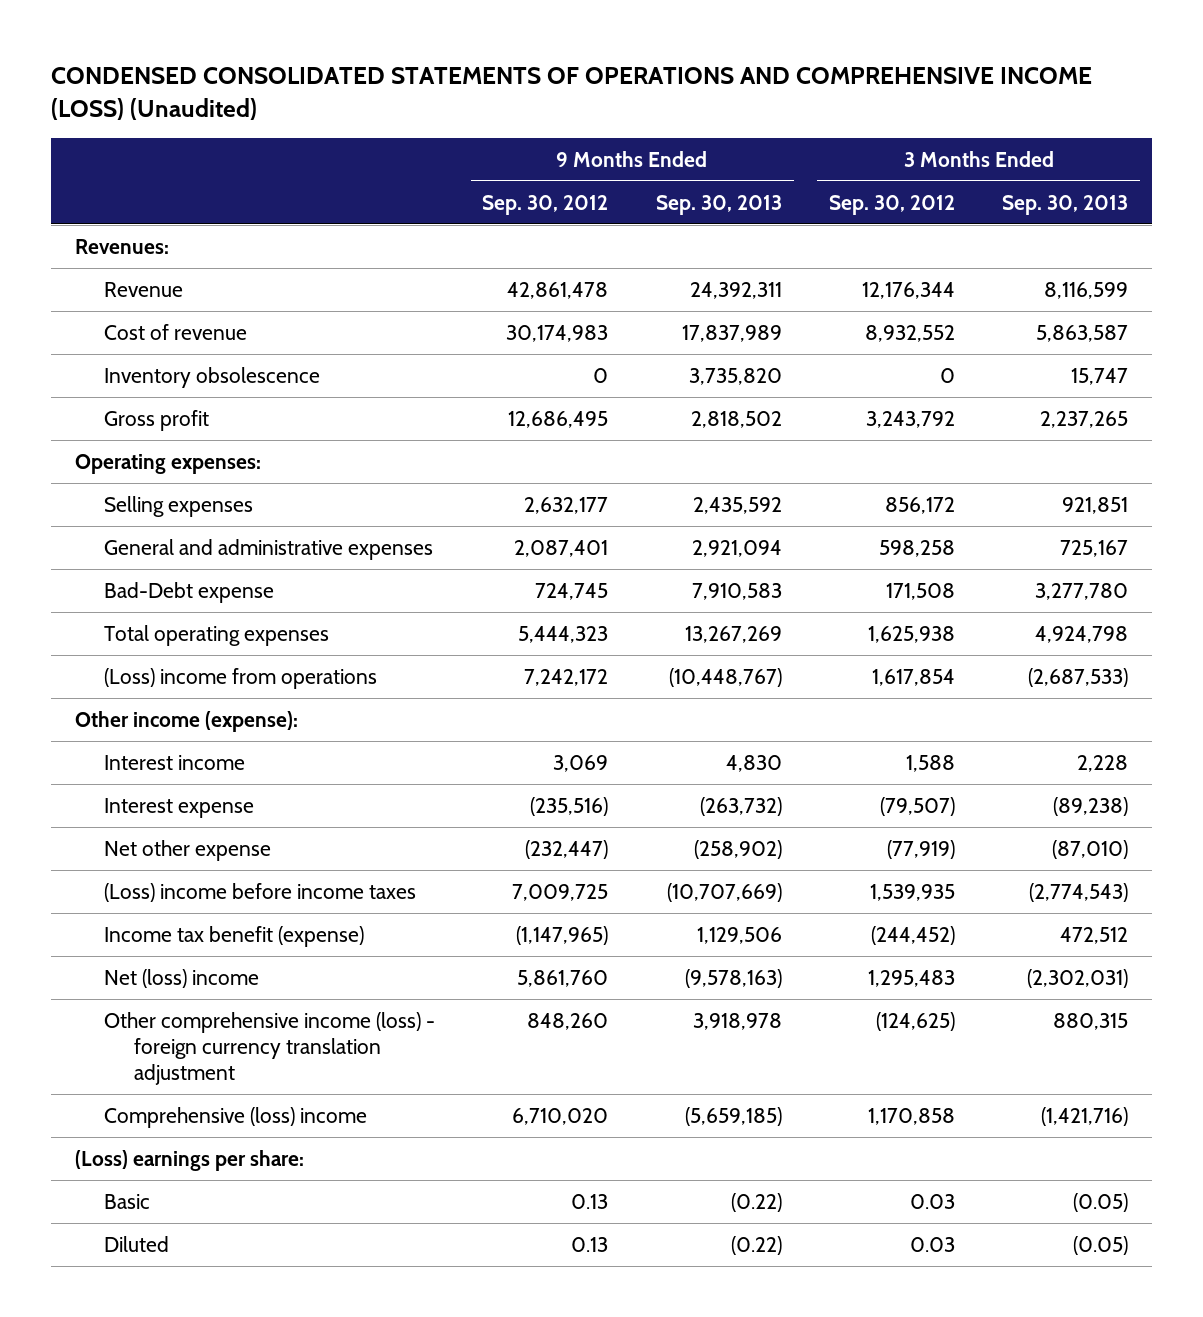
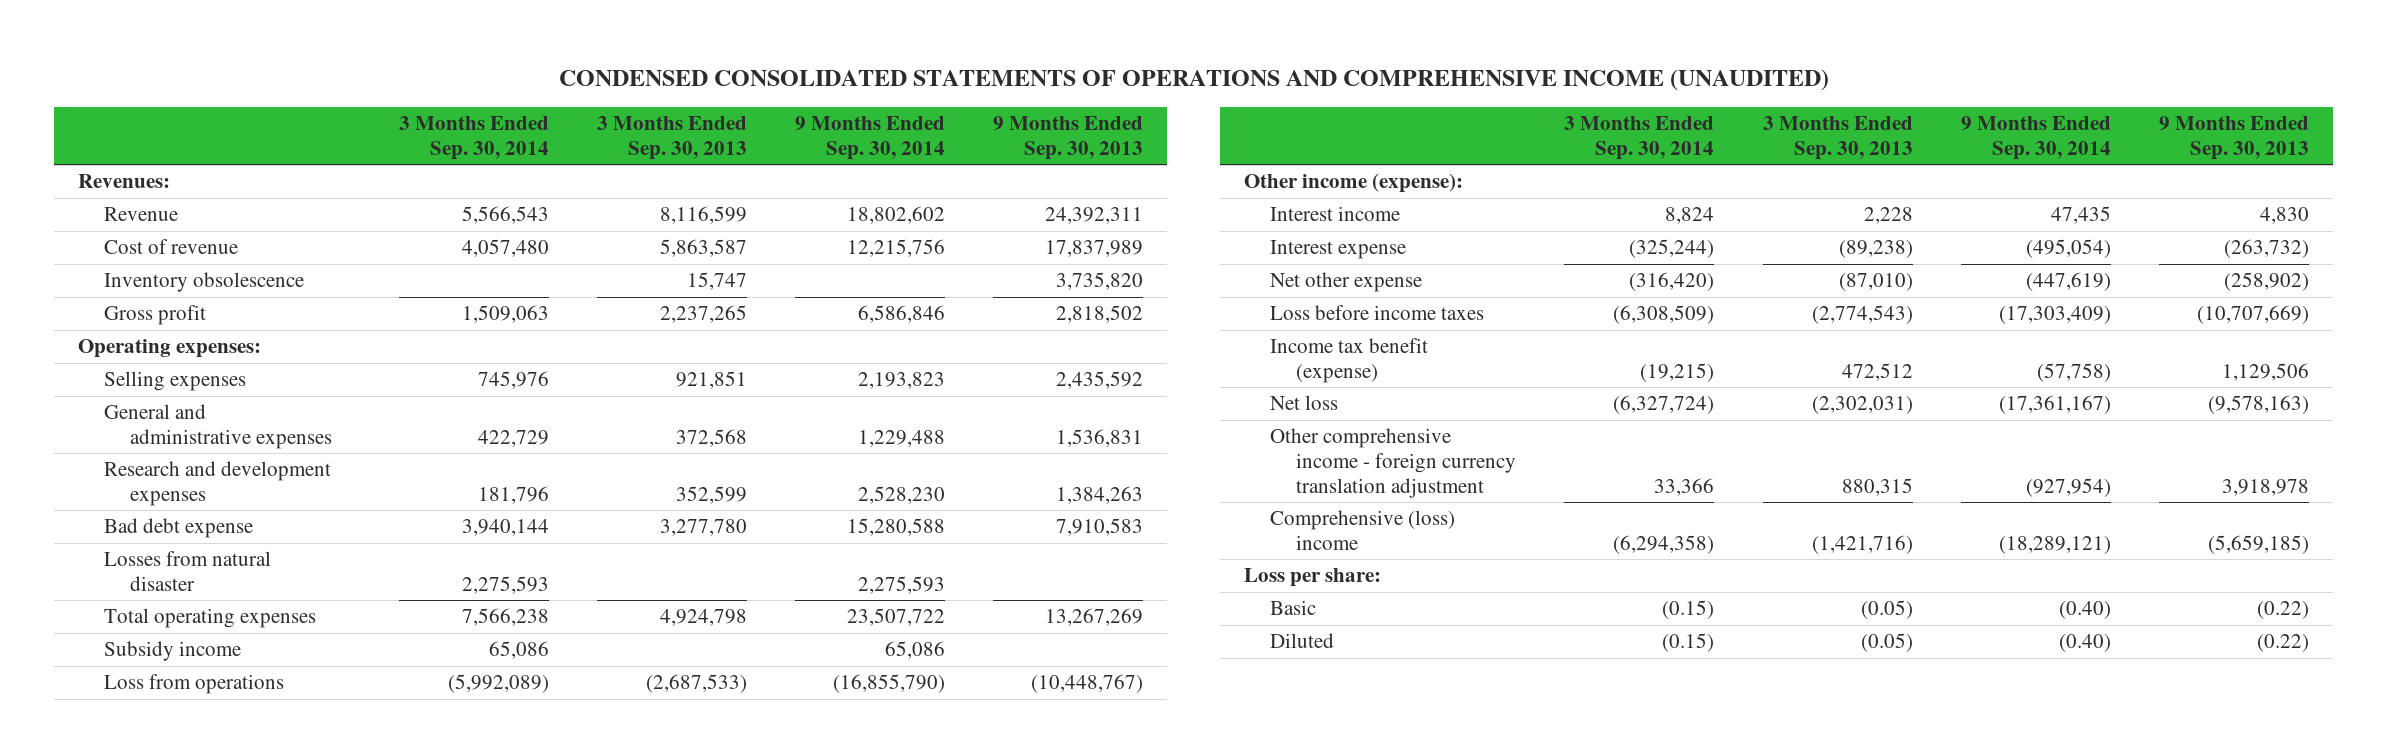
[51,67,1093,120] CONDENSED CONSOLIDATED STATEMENTS OF OPERATIONS AND COMPREHENSIVE INCOME (LOSS) (Unaudited) -> [558,69,1829,92] CONDENSED CONSOLIDATED STATEMENTS OF OPERATIONS AND COMPREHENSIVE INCOME (UNAUDITED)
[482,194,609,215] Sep. 30, 2012 -> none
[828,194,955,215] Sep. 30, 2012 -> none
none -> [398,116,549,161] 3 Months Ended Sep. 30, 2014
none -> [795,116,946,161] 9 Months Ended Sep. 30, 2014
[691,539,782,557] 2,921,094 -> [1056,428,1144,447] 1,536,831
[1060,539,1129,557] 725,167 -> [675,428,747,447] 372,568
none -> [104,461,332,506] Research and development expenses
[104,581,275,603] Bad-Debt expense -> [104,518,254,539] Bad debt expense
none -> [104,551,272,591] Losses from natural disaster
none -> [104,641,242,662] Subsidy income
[104,667,378,689] (Loss) income from operations -> [104,674,285,695] Loss from operations
[104,882,417,902] (Loss) income before income taxes -> [1270,305,1485,321] Loss before income taxes
[104,968,260,988] Net (loss) income -> [1270,395,1339,411] Net loss
[104,1011,436,1086] Other comprehensive income (loss) - foreign currency translation adjustment -> [1270,428,1517,498] Other comprehensive income - foreign currency translation adjustment
[74,1149,304,1171] (Loss) earnings per share: -> [1243,568,1381,588] Loss per share:

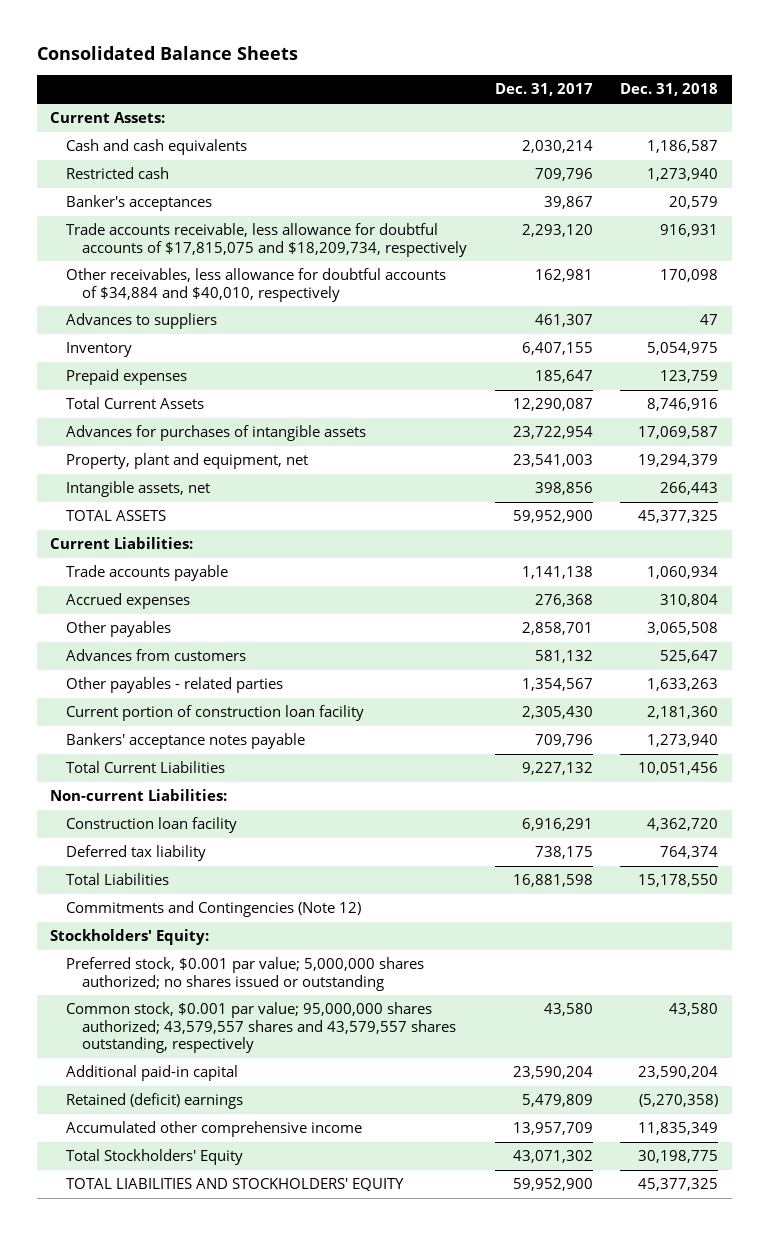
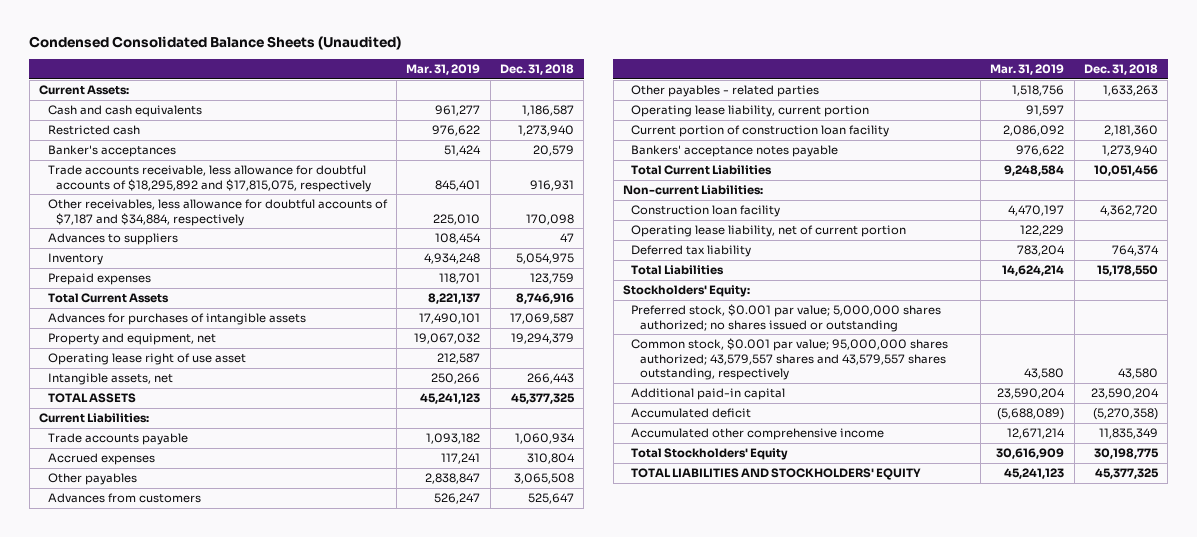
[36,45,298,60] Consolidated Balance Sheets -> [29,36,402,51] Condensed Consolidated Balance Sheets (Unaudited)
[494,83,593,97] Dec. 31, 2017 -> none
none -> [406,64,481,76] Mar. 31, 2019
[66,223,468,257] Trade accounts receivable, less allowance for doubtful accounts of $17,815,075 and $18,209,734, respectively -> [47,165,372,192] Trade accounts receivable, less allowance for doubtful accounts of $18,295,892 and $17,815,075, respectively
[66,268,447,302] Other receivables, less allowance for doubtful accounts of $34,884 and $40,010, respectively -> [47,199,388,226] Other receivables, less allowance for doubtful accounts of $7,187 and $34,884, respectively
[66,453,309,470] Property, plant and equipment, net -> [47,333,216,346] Property and equipment, net
none -> [47,353,246,366] Operating lease right of use asset
none -> [631,105,870,118] Operating lease liability, current portion
none -> [631,225,907,238] Operating lease liability, net of current portion
[66,901,362,918] Commitments and Contingencies (Note 12) -> none
[66,1093,244,1110] Retained (deficit) earnings -> [631,408,752,419] Accumulated deficit

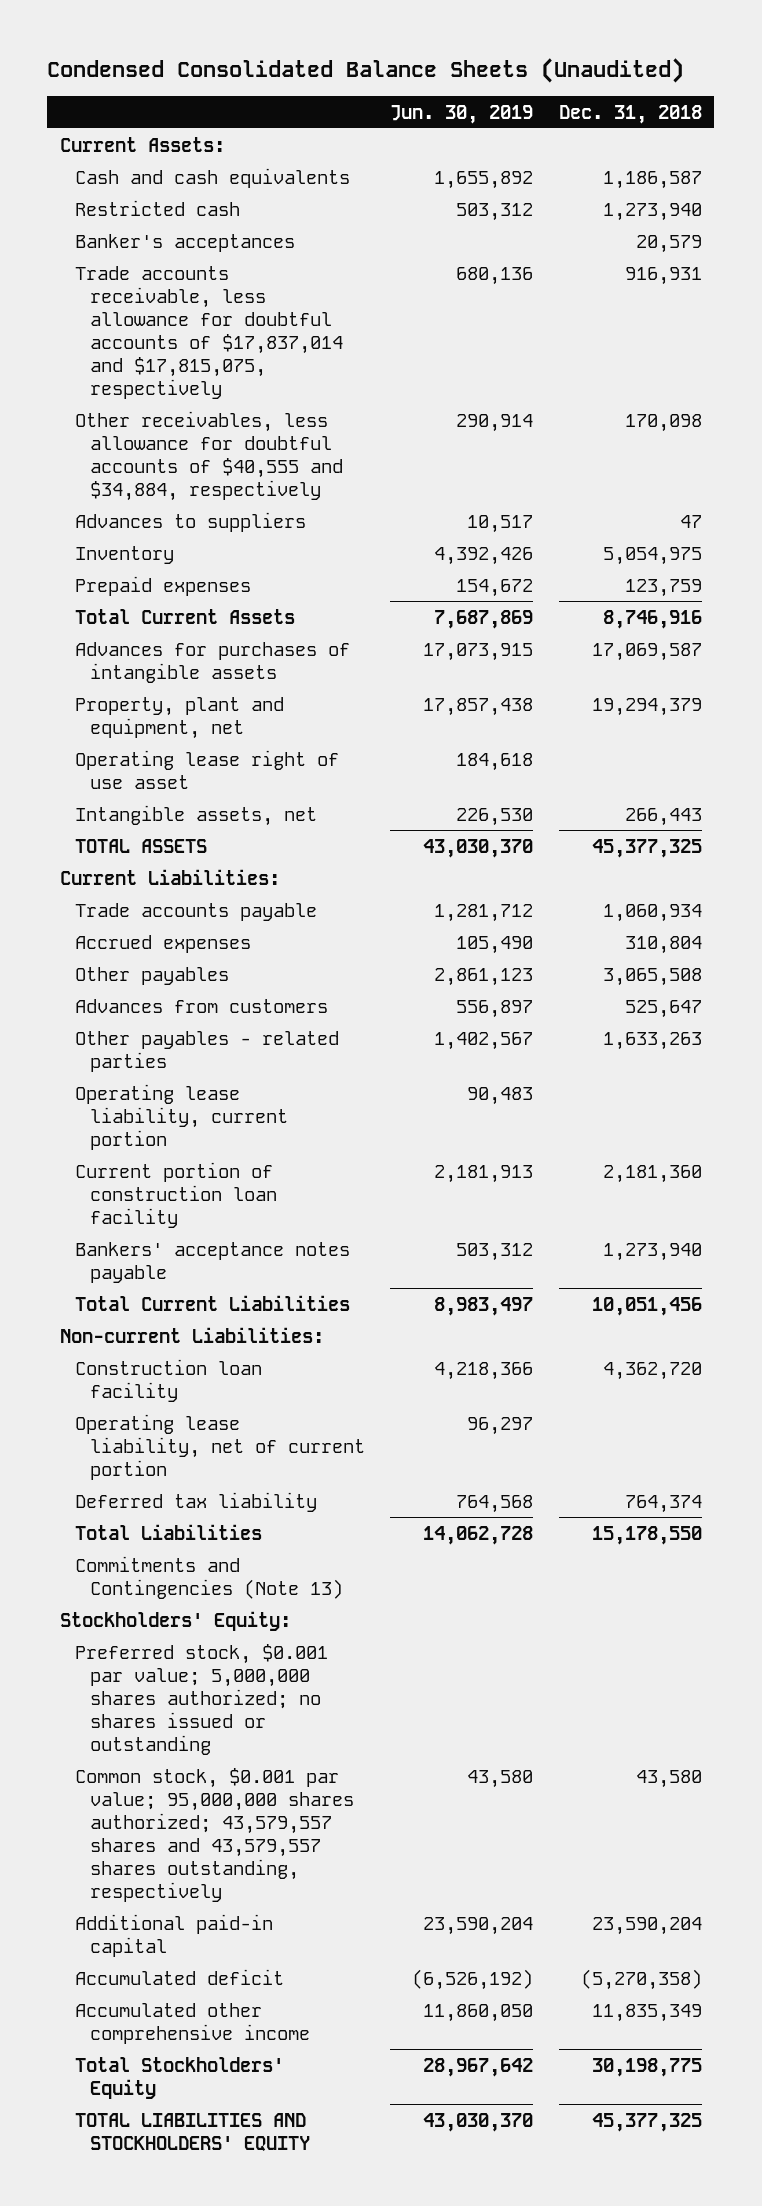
[406,64,481,76] Mar. 31, 2019 -> none
none -> [390,104,534,124] Jun. 30, 2019
[47,165,372,192] Trade accounts receivable, less allowance for doubtful accounts of $18,295,892 and $17,815,075, respectively -> [74,265,343,399] Trade accounts receivable, less allowance for doubtful accounts of $17,837,014 and $17,815,075, respectively
[47,199,388,226] Other receivables, less allowance for doubtful accounts of $7,187 and $34,884, respectively -> [74,410,343,501] Other receivables, less allowance for doubtful accounts of $40,555 and $34,884, respectively
[47,333,216,346] Property and equipment, net -> [74,696,284,739] Property, plant and equipment, net
none -> [74,1555,343,1599] Commitments and Contingencies (Note 13)

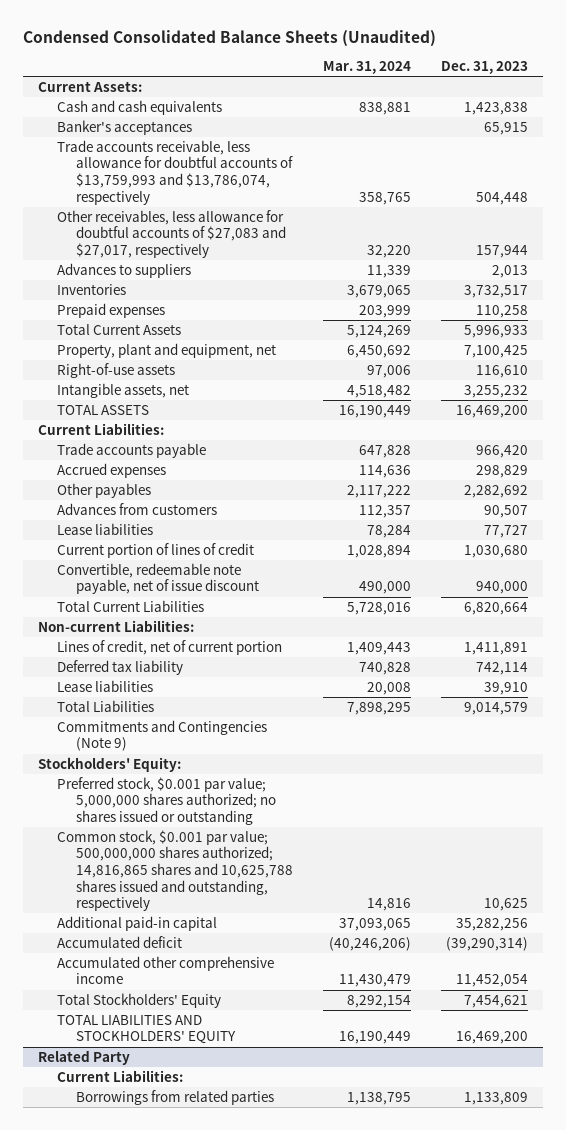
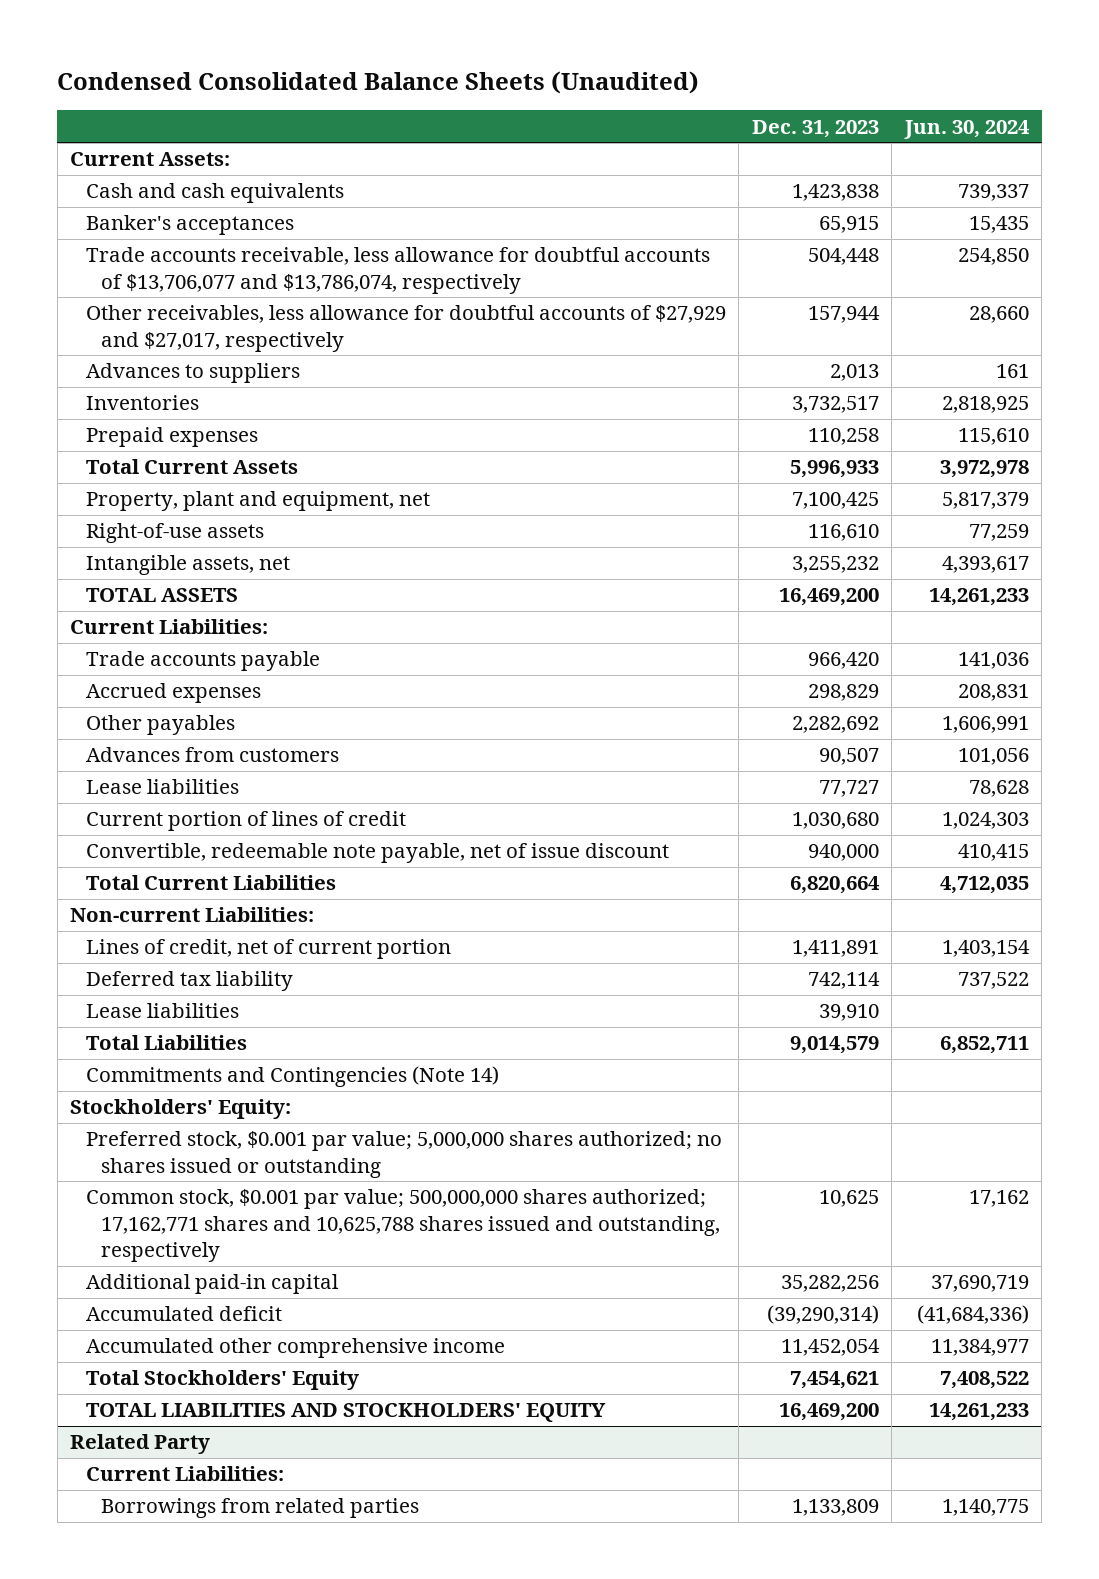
[322,61,411,75] Mar. 31, 2024 -> none
none -> [903,119,1030,139] Jun. 30, 2024
[56,139,293,205] Trade accounts receivable, less allowance for doubtful accounts of $13,759,993 and $13,786,074, respectively -> [85,247,710,294] Trade accounts receivable, less allowance for doubtful accounts of $13,706,077 and $13,786,074, respectively
[56,209,286,259] Other receivables, less allowance for doubtful accounts of $27,083 and $27,017, respectively -> [85,305,726,352] Other receivables, less allowance for doubtful accounts of $27,929 and $27,017, respectively
[56,719,267,752] Commitments and Contingencies (Note 9) -> [85,1066,499,1088] Commitments and Contingencies (Note 14)
[56,829,293,912] Common stock, $0.001 par value; 500,000,000 shares authorized; 14,816,865 shares and 10,625,788 shares issued and outstanding, respectively -> [85,1189,721,1263] Common stock, $0.001 par value; 500,000,000 shares authorized; 17,162,771 shares and 10,625,788 shares issued and outstanding, respectively

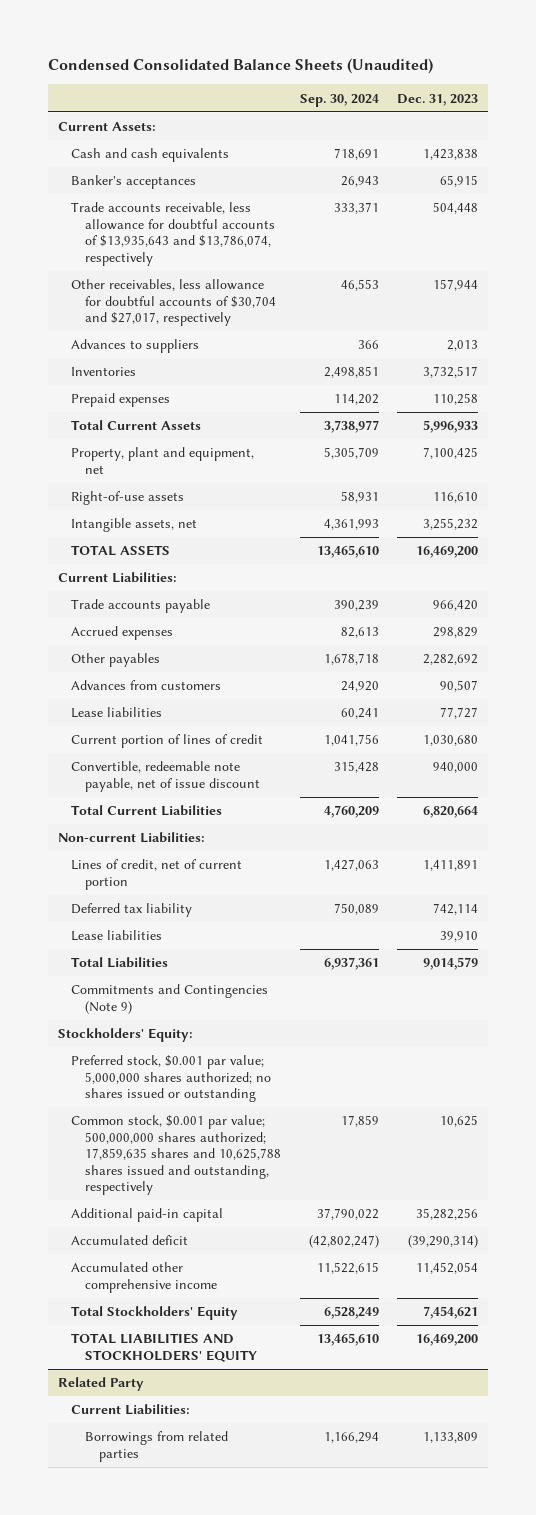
[903,119,1030,139] Jun. 30, 2024 -> none
none -> [299,93,379,107] Sep. 30, 2024
[85,247,710,294] Trade accounts receivable, less allowance for doubtful accounts of $13,706,077 and $13,786,074, respectively -> [71,202,275,266] Trade accounts receivable, less allowance for doubtful accounts of $13,935,643 and $13,786,074, respectively
[85,305,726,352] Other receivables, less allowance for doubtful accounts of $27,929 and $27,017, respectively -> [71,279,276,327] Other receivables, less allowance for doubtful accounts of $30,704 and $27,017, respectively
[85,1066,499,1088] Commitments and Contingencies (Note 14) -> [71,984,269,1014] Commitments and Contingencies (Note 9)
[85,1189,721,1263] Common stock, $0.001 par value; 500,000,000 shares authorized; 17,162,771 shares and 10,625,788 shares issued and outstanding, respectively -> [71,1115,281,1195] Common stock, $0.001 par value; 500,000,000 shares authorized; 17,859,635 shares and 10,625,788 shares issued and outstanding, respectively

